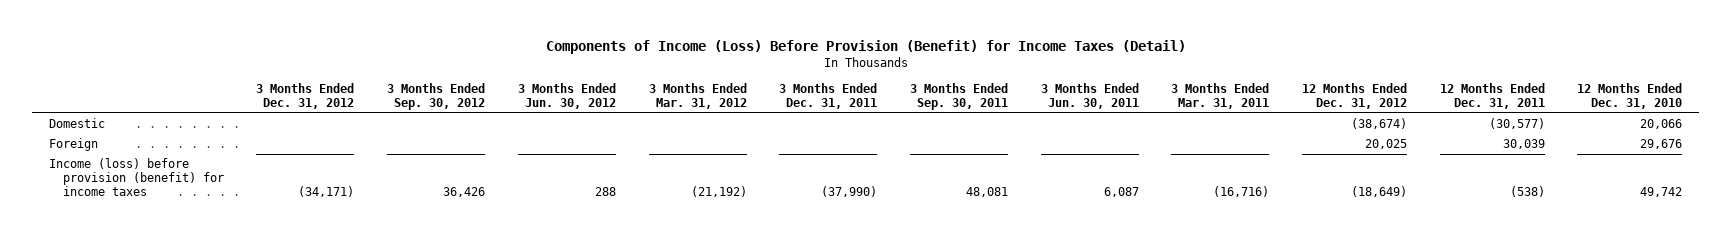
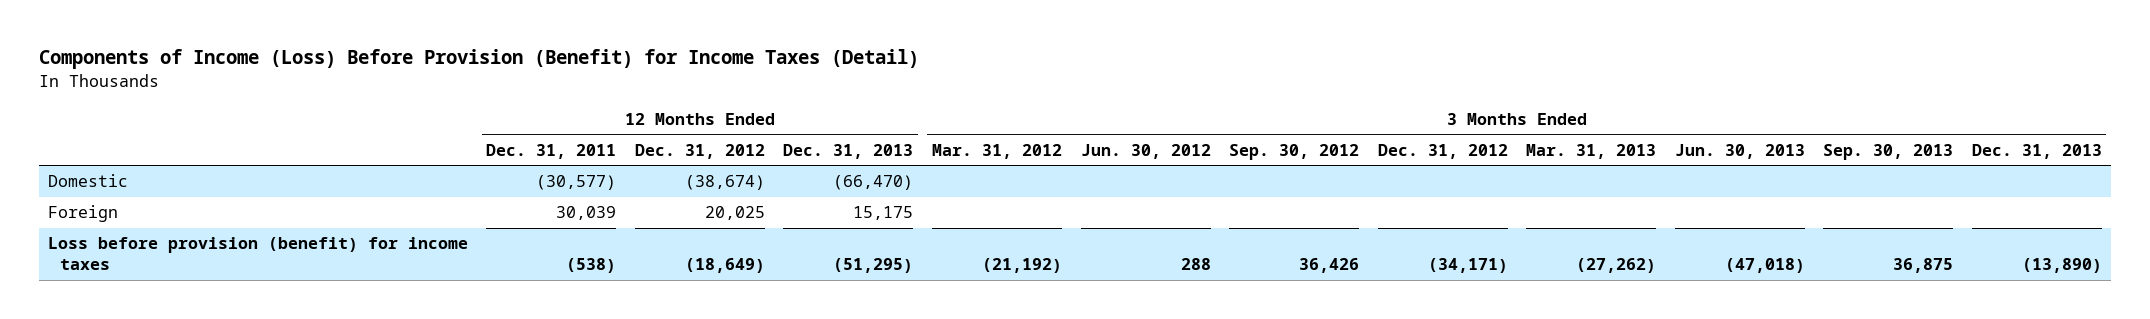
[779,82,878,109] 3 Months Ended Dec. 31, 2011 -> none
[909,82,1008,110] 3 Months Ended Sep. 30, 2011 -> none
[1040,82,1139,109] 3 Months Ended Jun. 30, 2011 -> none
[1171,82,1270,109] 3 Months Ended Mar. 31, 2011 -> none
[1577,82,1683,109] 12 Months Ended Dec. 31, 2010 -> none
none -> [783,143,914,159] Dec. 31, 2013
none -> [1526,143,1657,159] Mar. 31, 2013
none -> [1674,143,1805,159] Jun. 30, 2013
none -> [1823,143,1954,160] Sep. 30, 2013
none -> [1971,143,2102,159] Dec. 31, 2013
[48,158,224,197] Income (loss) before provision (benefit) for income taxes -> [47,237,468,271] Loss before provision (benefit) for income taxes

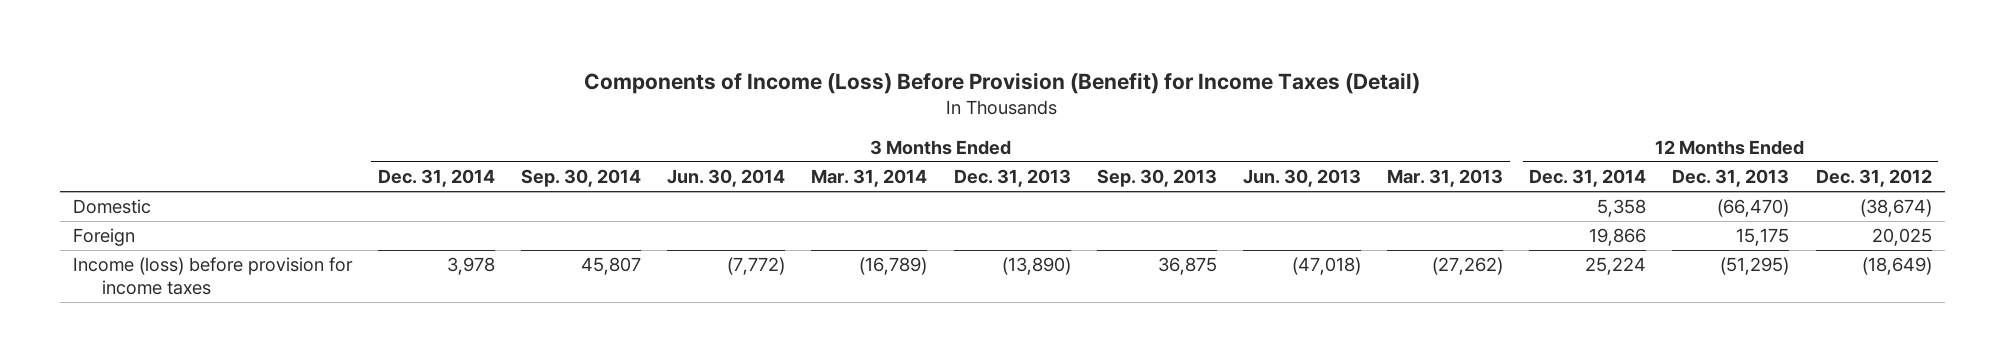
[486,143,617,159] Dec. 31, 2011 -> none
[931,143,1062,159] Mar. 31, 2012 -> none
[1080,143,1211,159] Jun. 30, 2012 -> none
[1229,143,1360,160] Sep. 30, 2012 -> none
[1377,143,1508,159] Dec. 31, 2012 -> none
none -> [377,169,495,188] Dec. 31, 2014
none -> [521,169,642,188] Sep. 30, 2014
none -> [667,169,786,188] Jun. 30, 2014
none -> [811,169,928,188] Mar. 31, 2014
none -> [1529,169,1647,188] Dec. 31, 2014
[47,237,468,271] Loss before provision (benefit) for income taxes -> [72,257,353,296] Income (loss) before provision for income taxes

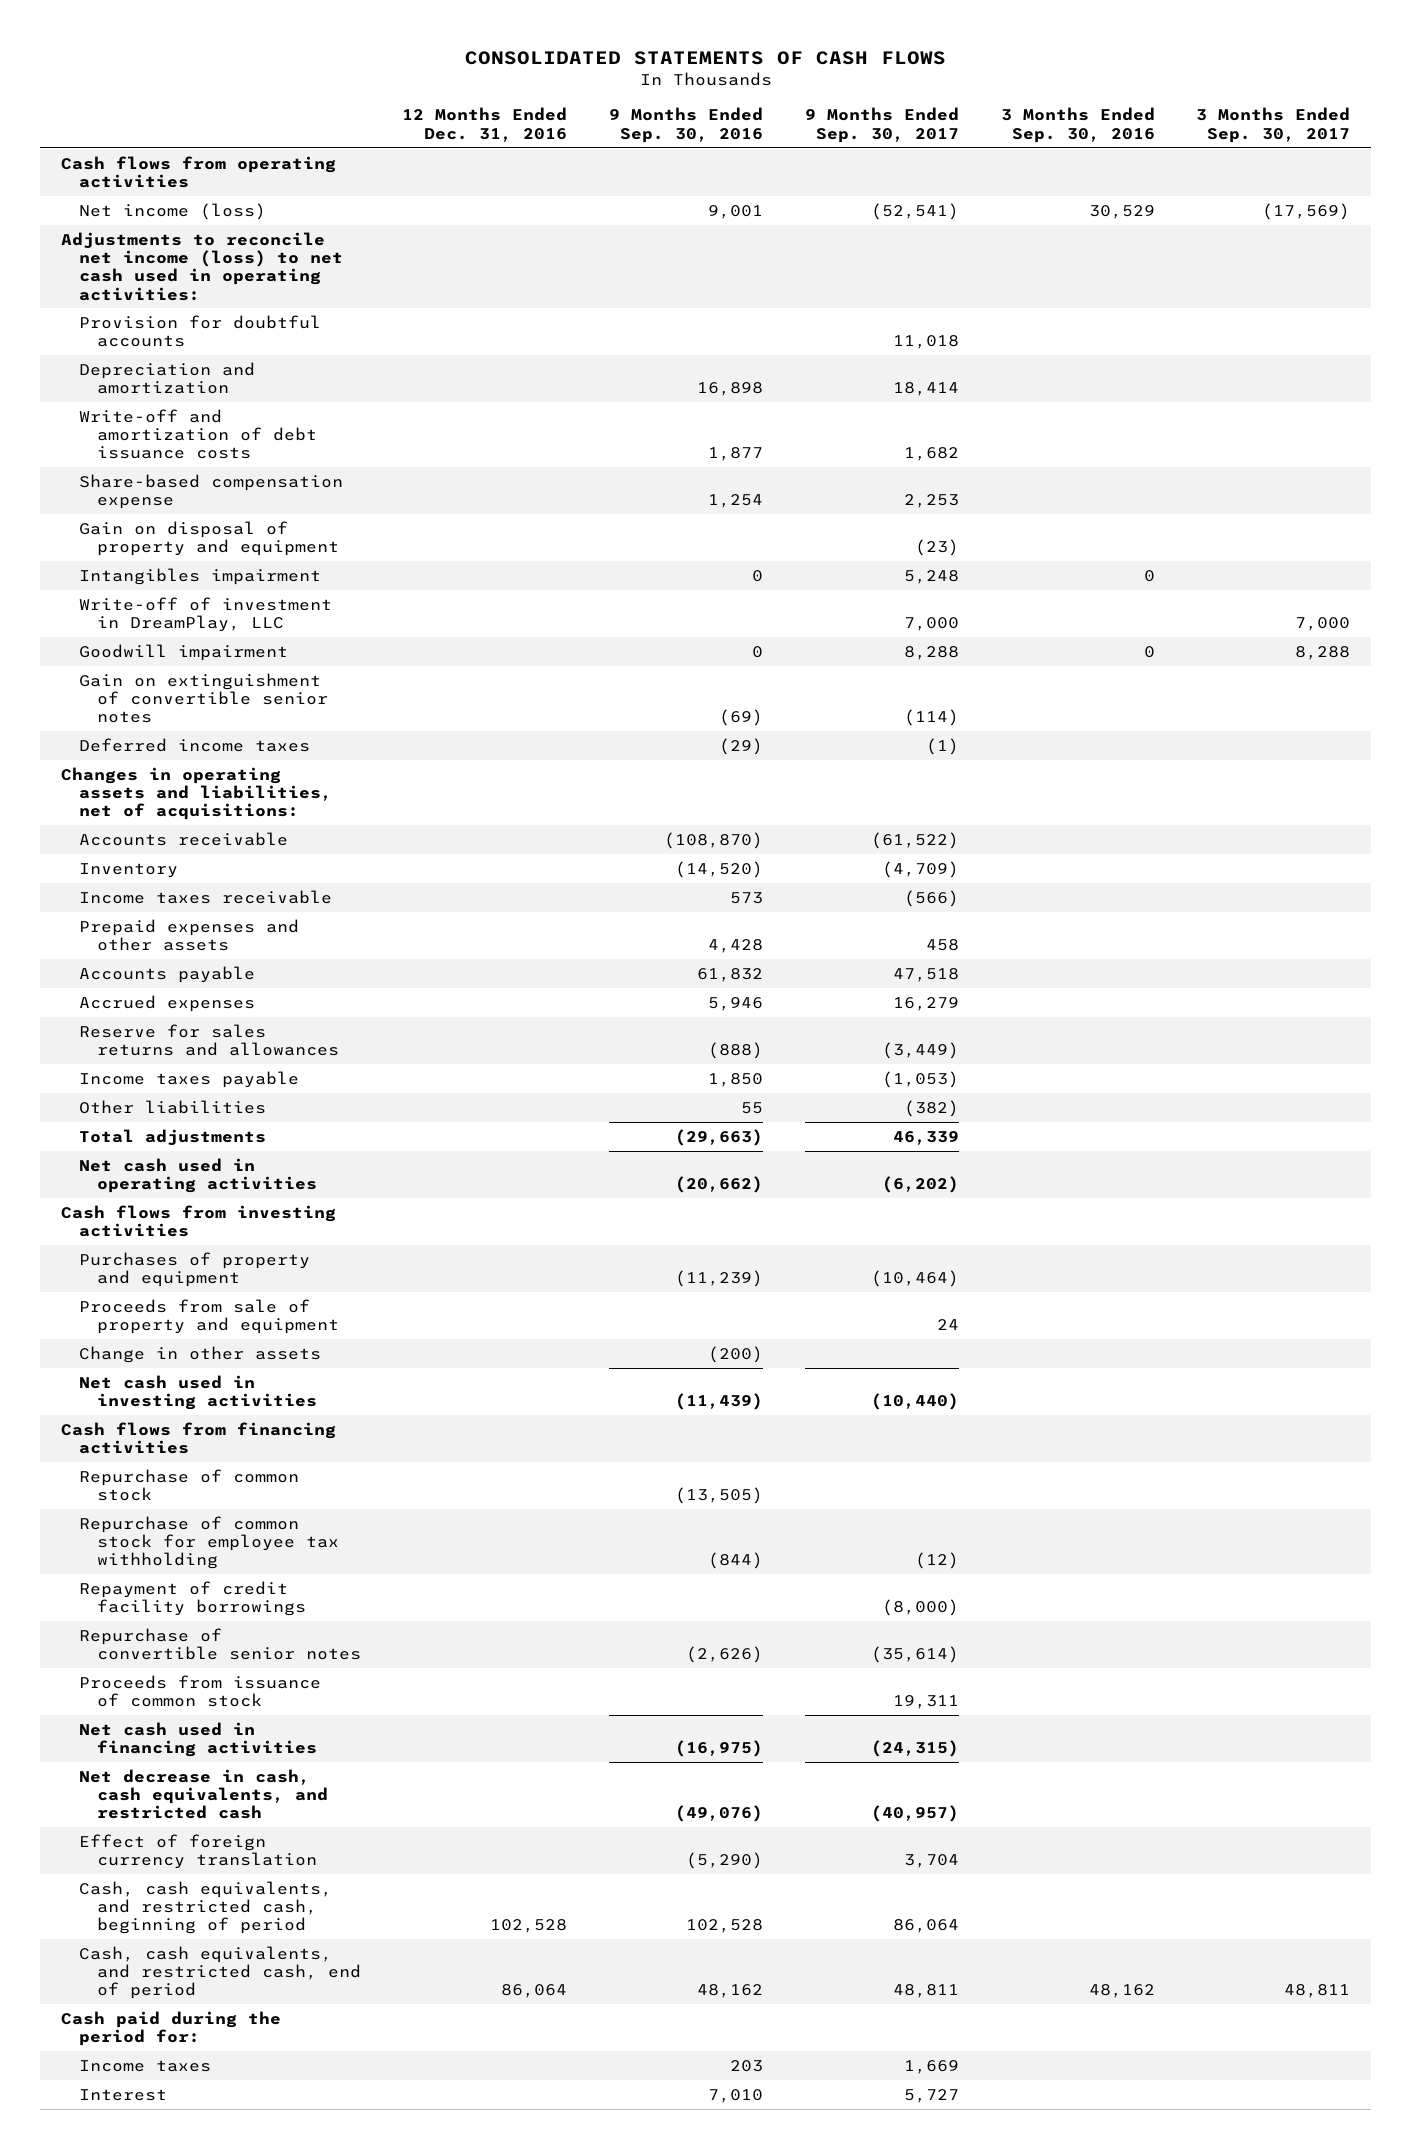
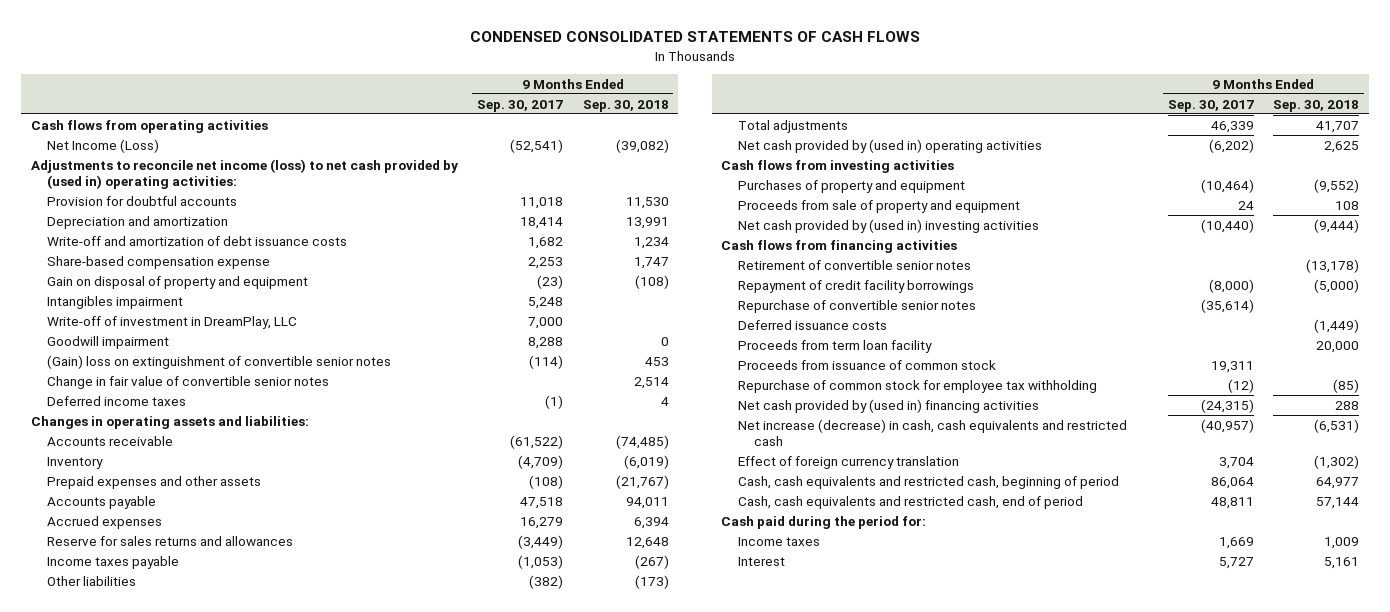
[464,51,946,66] CONSOLIDATED STATEMENTS OF CASH FLOWS -> [470,31,921,43] CONDENSED CONSOLIDATED STATEMENTS OF CASH FLOWS
[402,107,568,142] 12 Months Ended Dec. 31, 2016 -> none
[609,107,764,143] 9 Months Ended Sep. 30, 2016 -> none
[1000,107,1155,143] 3 Months Ended Sep. 30, 2016 -> none
[1196,107,1351,143] 3 Months Ended Sep. 30, 2017 -> none
none -> [582,99,669,112] Sep. 30, 2018
[78,202,266,220] Net income (loss) -> [47,138,160,153] Net Income (Loss)
[60,231,343,301] Adjustments to reconcile net income (loss) to net cash used in operating activities: -> [31,158,459,189] Adjustments to reconcile net income (loss) to net cash provided by (used in) operating activities:
[78,672,328,724] Gain on extinguishment of convertible senior notes -> [47,354,392,369] (Gain) loss on extinguishment of convertible senior notes
none -> [47,375,330,389] Change in fair value of convertible senior notes
[60,766,332,821] Changes in operating assets and liabilities, net of acquisitions: -> [31,415,310,429] Changes in operating assets and liabilities:
[78,889,332,904] Income taxes receivable -> none
[925,939,959,952] 458 -> [529,474,564,489] (108)
[78,1157,317,1194] Net cash used in operating activities -> [737,138,1042,153] Net cash provided by (used in) operating activities
[78,1345,321,1363] Change in other assets -> none
[78,1374,317,1411] Net cash used in investing activities -> [737,218,1039,233] Net cash provided by (used in) investing activities
[78,1468,299,1502] Repurchase of common stock -> none
none -> [737,259,971,270] Retirement of convertible senior notes
none -> [737,319,887,330] Deferred issuance costs
none -> [737,339,932,353] Proceeds from term loan facility
[78,1515,339,1570] Repurchase of common stock for employee tax withholding -> [737,379,1097,393] Repurchase of common stock for employee tax withholding
[78,1721,317,1758] Net cash used in financing activities -> [737,398,1039,413] Net cash provided by (used in) financing activities
[78,1768,328,1820] Net decrease in cash, cash equivalents, and restricted cash -> [737,418,1127,446] Net increase (decrease) in cash, cash equivalents and restricted cash
[78,1880,332,1935] Cash, cash equivalents, and restricted cash, beginning of period -> [737,475,1119,489] Cash, cash equivalents and restricted cash, beginning of period
[78,1945,361,2000] Cash, cash equivalents, and restricted cash, end of period -> [737,495,1083,509] Cash, cash equivalents and restricted cash, end of period

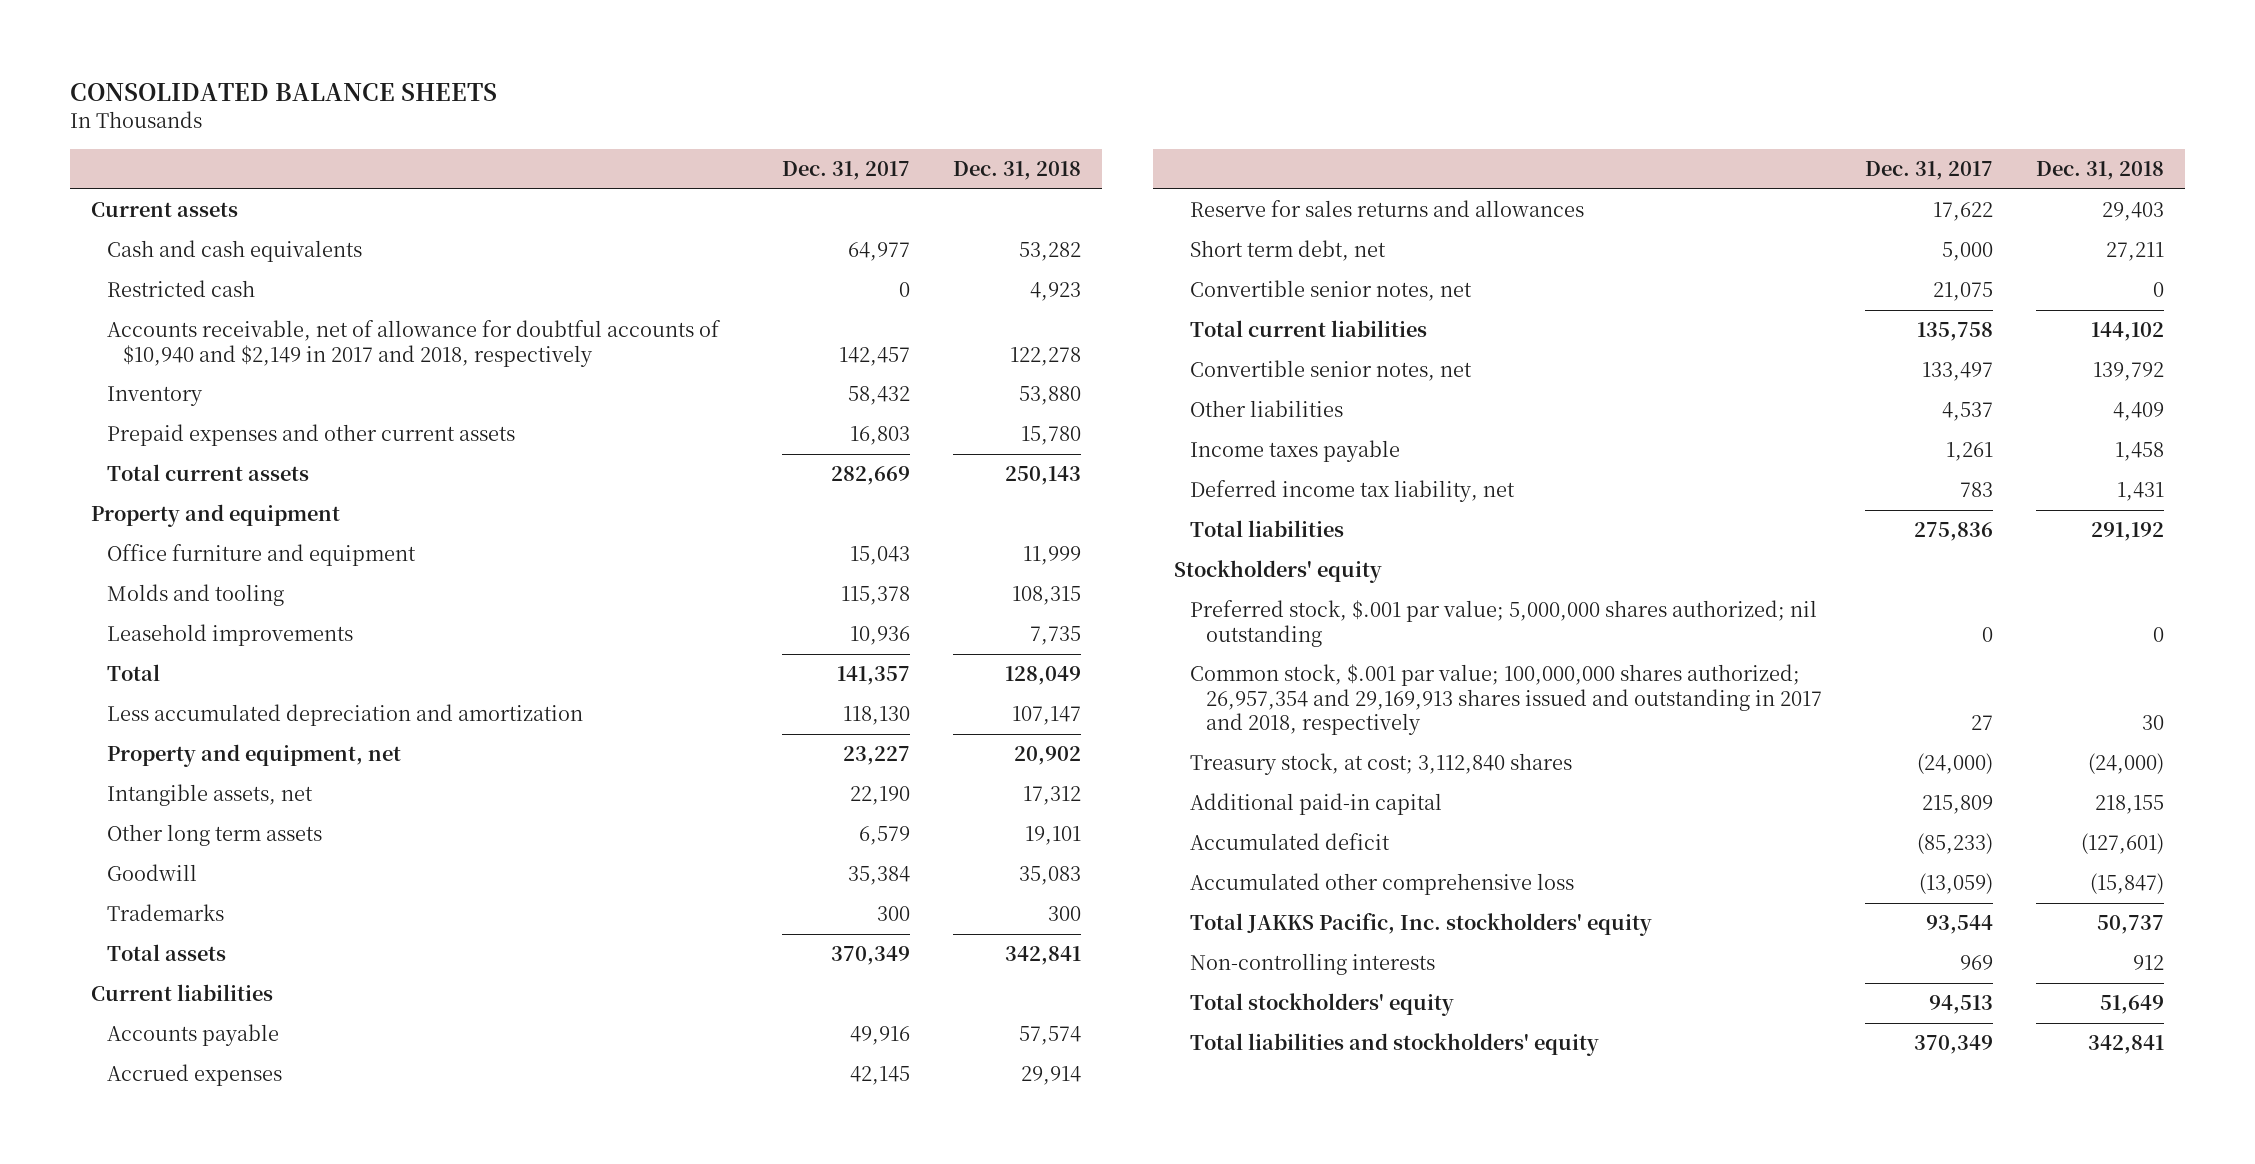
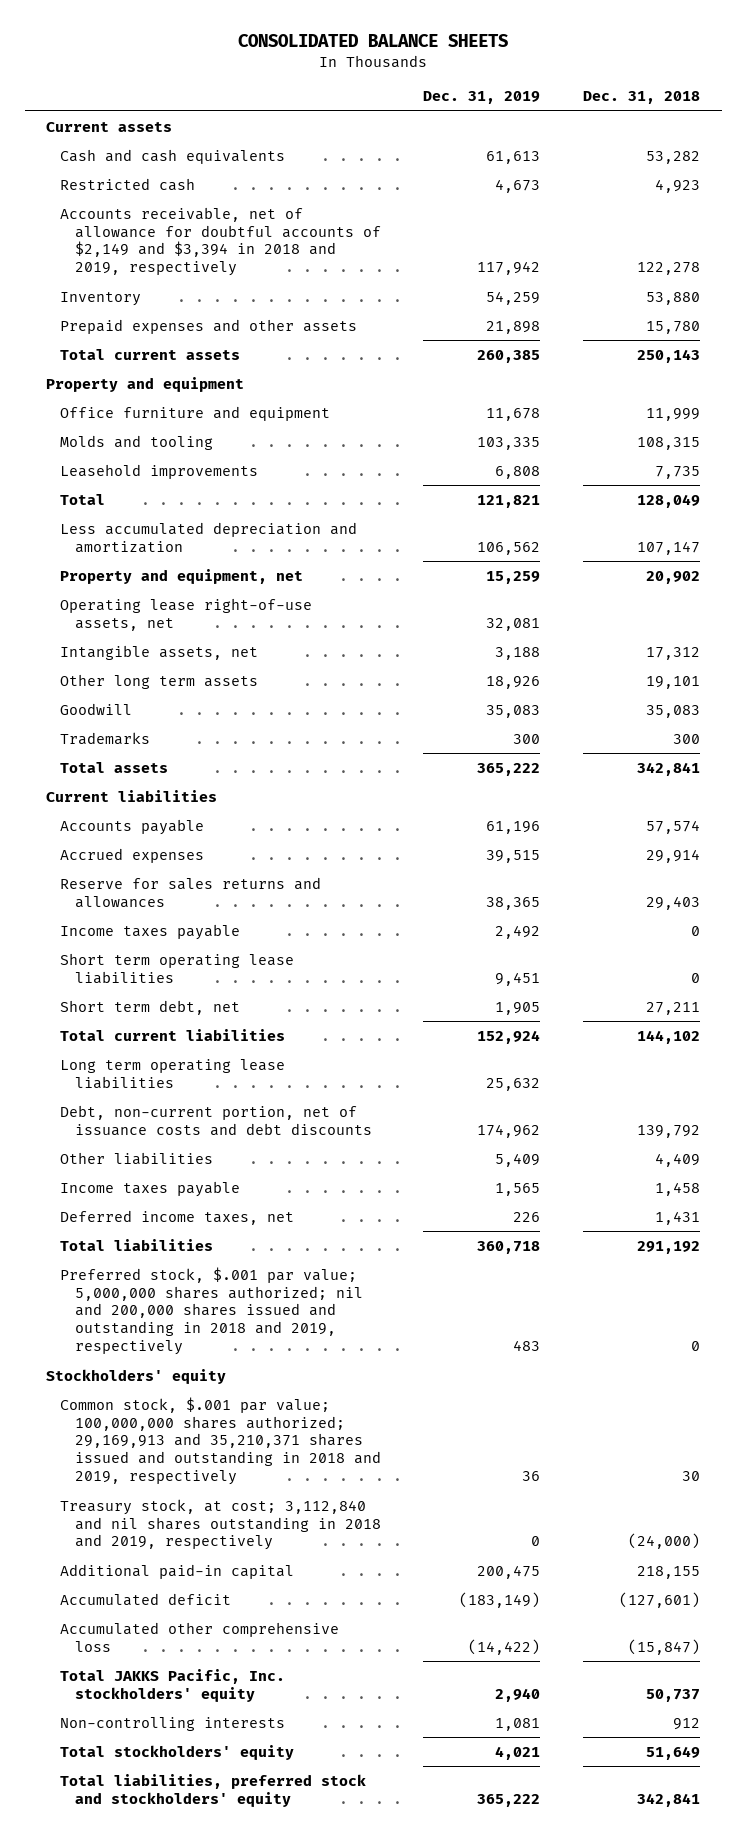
[782,160,911,180] Dec. 31, 2017 -> none
none -> [423,91,541,105] Dec. 31, 2019
[107,320,722,367] Accounts receivable, net of allowance for doubtful accounts of $10,940 and $2,149 in 2017 and 2018, respectively -> [60,206,381,277] Accounts receivable, net of allowance for doubtful accounts of $2,149 and $3,394 in 2018 and 2019, respectively
[107,424,516,447] Prepaid expenses and other current assets -> [60,318,358,334] Prepaid expenses and other assets
none -> [60,597,313,631] Operating lease right-of-use assets, net
none -> [60,923,241,940] Income taxes payable
none -> [60,952,295,984] Short term operating lease liabilities
[1190,280,1473,302] Convertible senior notes, net -> none
none -> [60,1058,286,1089] Long term operating lease liabilities
[1190,360,1473,382] Convertible senior notes, net -> [60,1104,372,1136] Debt, non-current portion, net of issuance costs and debt discounts
[1190,480,1516,503] Deferred income tax liability, net -> [60,1209,295,1225] Deferred income taxes, net
none -> [60,1266,363,1356] Preferred stock, $.001 par value; 5,000,000 shares authorized; nil and 200,000 shares issued and outstanding in 2018 and 2019, respectively
[1190,600,1818,647] Preferred stock, $.001 par value; 5,000,000 shares authorized; nil outstanding -> none
[1190,664,1823,736] Common stock, $.001 par value; 100,000,000 shares authorized; 26,957,354 and 29,169,913 shares issued and outstanding in 2017 and 2018, respectively -> [60,1396,381,1486] Common stock, $.001 par value; 100,000,000 shares authorized; 29,169,913 and 35,210,371 shares issued and outstanding in 2018 and 2019, respectively
[1190,753,1573,776] Treasury stock, at cost; 3,112,840 shares -> [60,1498,381,1551] Treasury stock, at cost; 3,112,840 and nil shares outstanding in 2018 and 2019, respectively
[1190,1033,1600,1057] Total liabilities and stockholders' equity -> [60,1773,367,1807] Total liabilities, preferred stock and stockholders' equity

